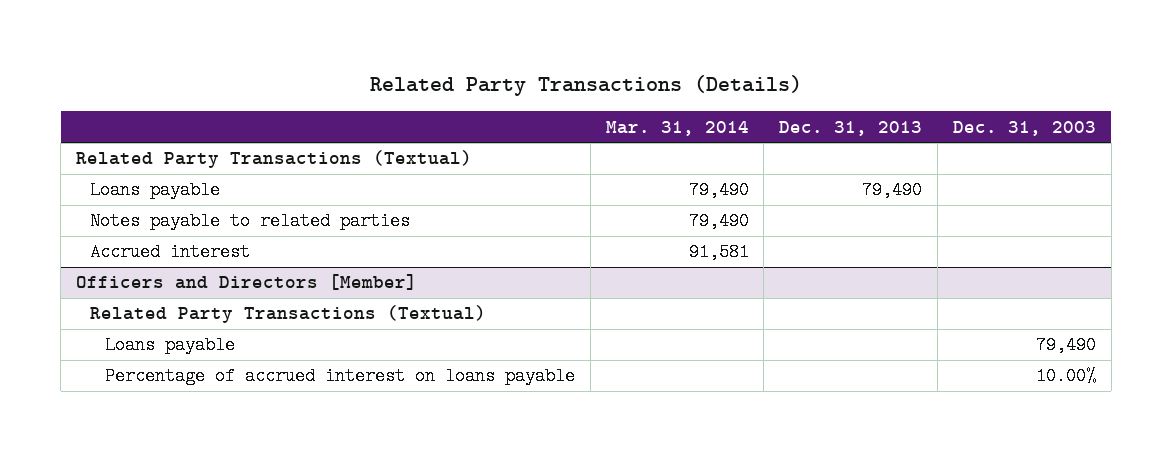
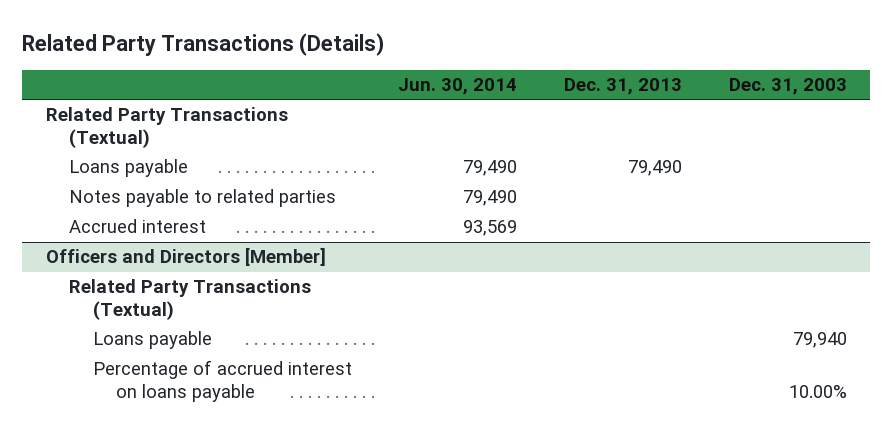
[605,120,749,136] Mar. 31, 2014 -> none
none -> [398,78,518,96] Jun. 30, 2014
[1035,336,1096,355] 79,490 -> [792,332,847,349] 79,940

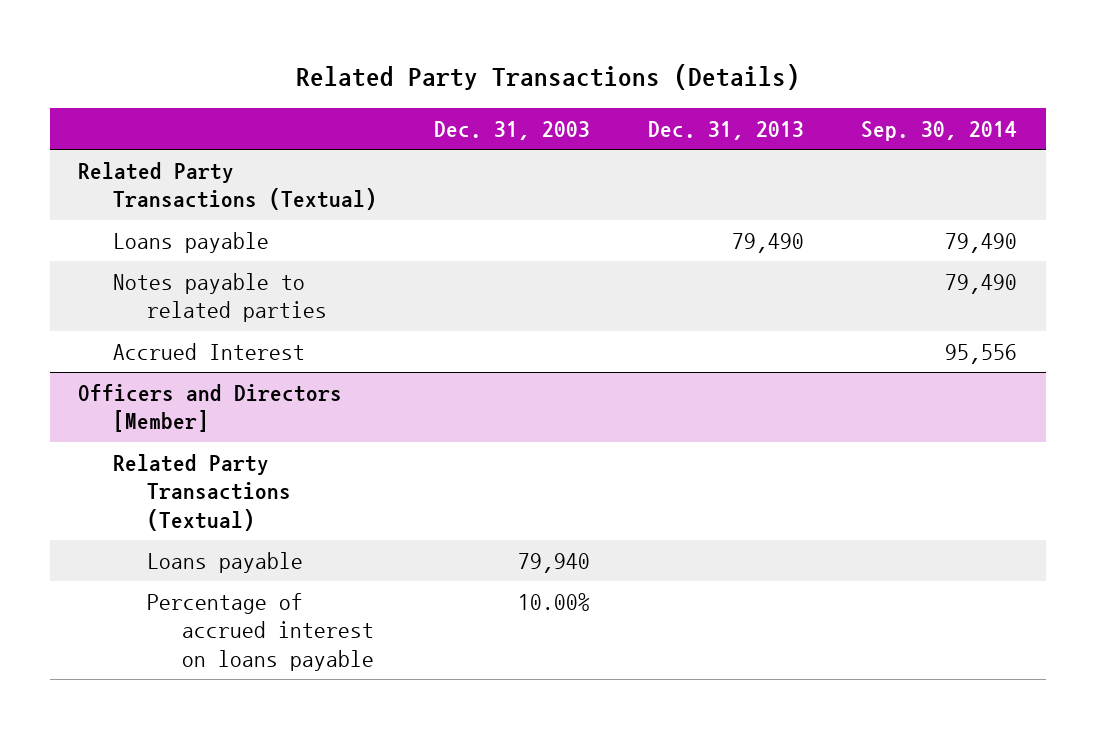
[398,78,518,96] Jun. 30, 2014 -> none
none -> [861,120,1018,141] Sep. 30, 2014
[69,219,207,234] Accrued interest -> [112,342,305,360] Accrued Interest

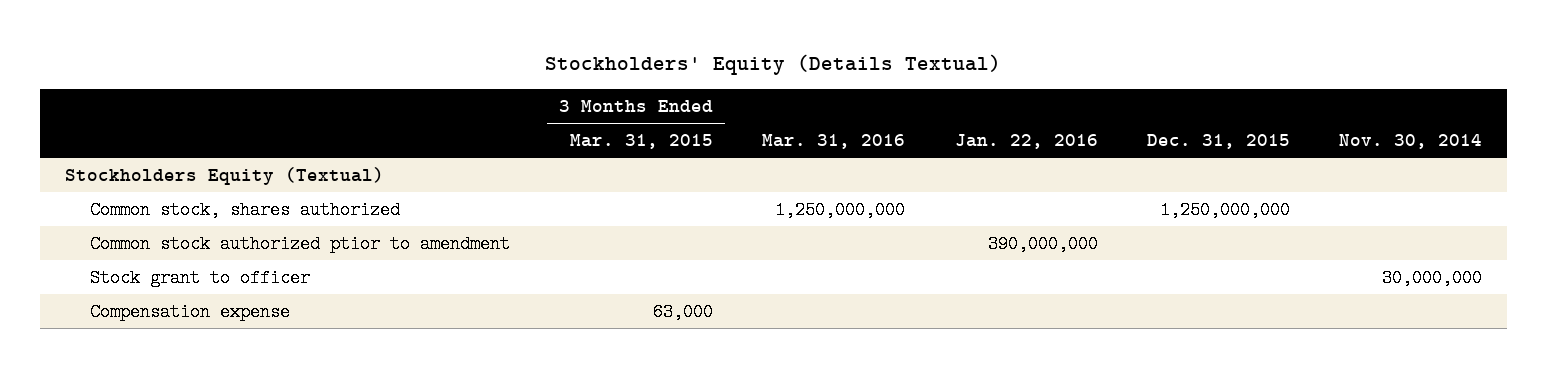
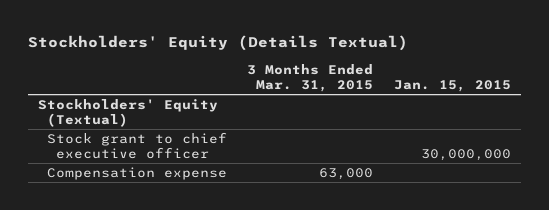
[762,134,906,150] Mar. 31, 2016 -> none
[954,134,1098,150] Jan. 22, 2016 -> none
[1146,134,1290,150] Dec. 31, 2015 -> none
[1339,134,1483,150] Nov. 30, 2014 -> none
none -> [393,79,511,92] Jan. 15, 2015
[89,200,400,219] Common stock, shares authorized -> none
[89,234,510,253] Common stock authorized ptior to amendment -> none
[64,166,384,185] Stockholders Equity (Textual) -> [38,98,219,128] Stockholders' Equity (Textual)
[89,268,310,287] Stock grant to officer -> [47,131,228,160] Stock grant to chief executive officer

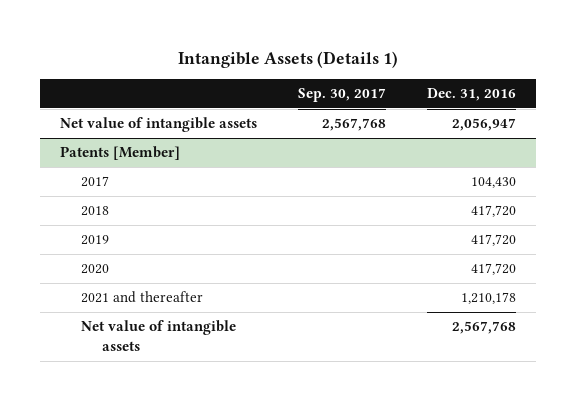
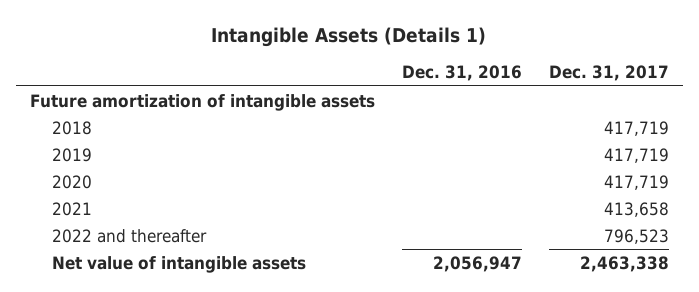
[298,88,387,103] Sep. 30, 2017 -> none
none -> [549,65,670,82] Dec. 31, 2017
none -> [29,93,375,111] Future amortization of intangible assets
none -> [52,120,93,135] 2018
none -> [52,147,93,162] 2019
none -> [52,174,93,189] 2020
none -> [52,201,93,216] 2021
none -> [52,228,208,243] 2022 and thereafter
[60,146,181,161] Patents [Member] -> none
[81,176,110,188] 2017 -> none
[81,206,110,217] 2018 -> none
[81,235,110,246] 2019 -> none
[81,264,110,275] 2020 -> none
[81,291,204,304] 2021 and thereafter -> none
[81,320,237,352] Net value of intangible assets -> none

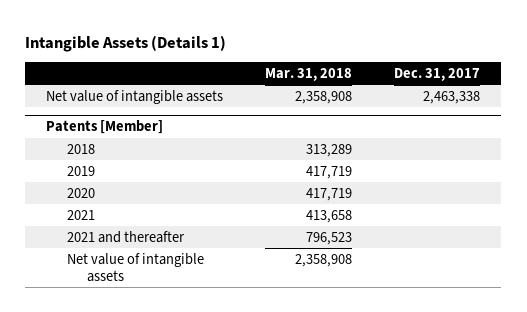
[401,65,522,82] Dec. 31, 2016 -> none
none -> [265,67,353,81] Mar. 31, 2018
[29,93,375,111] Future amortization of intangible assets -> none
[52,120,93,135] 2018 -> none
[52,147,93,162] 2019 -> none
[52,174,93,189] 2020 -> none
[52,201,93,216] 2021 -> none
[52,228,208,243] 2022 and thereafter -> none
none -> [46,120,164,135] Patents [Member]
none -> [66,143,95,154] 2018
none -> [66,165,95,176] 2019
none -> [66,187,95,198] 2020
none -> [66,209,95,220] 2021
none -> [66,230,185,243] 2021 and thereafter
none -> [66,252,204,283] Net value of intangible assets

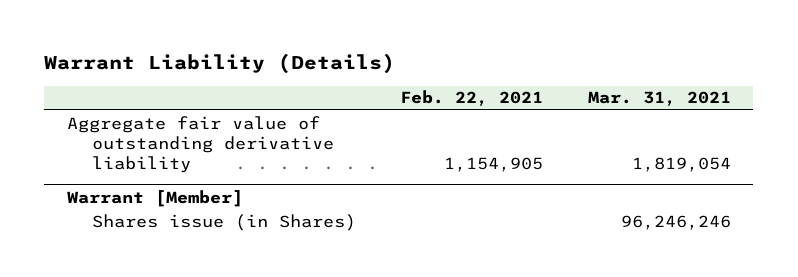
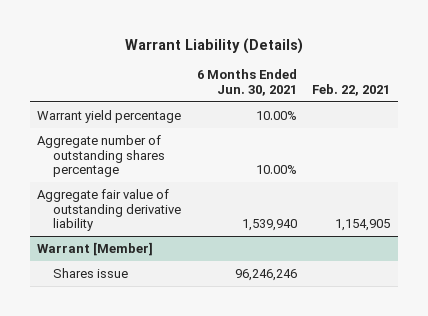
[588,91,732,107] Mar. 31, 2021 -> none
none -> [196,69,297,97] 6 Months Ended Jun. 30, 2021
none -> [37,109,182,123] Warrant yield percentage
none -> [37,134,165,178] Aggregate number of outstanding shares percentage
[91,213,356,231] Shares issue (in Shares) -> [52,267,128,278] Shares issue

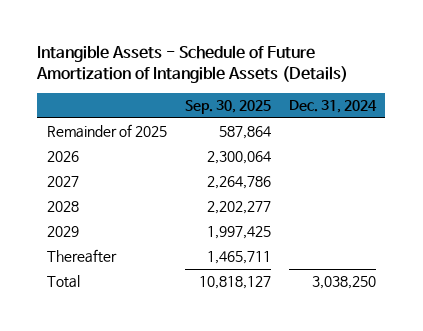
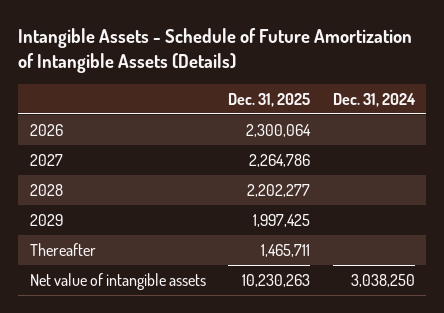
[184,100,271,115] Sep. 30, 2025 -> none
none -> [228,92,311,107] Dec. 31, 2025
[46,124,167,139] Remainder of 2025 -> none
[46,275,80,289] Total -> [29,272,206,290] Net value of intangible assets

